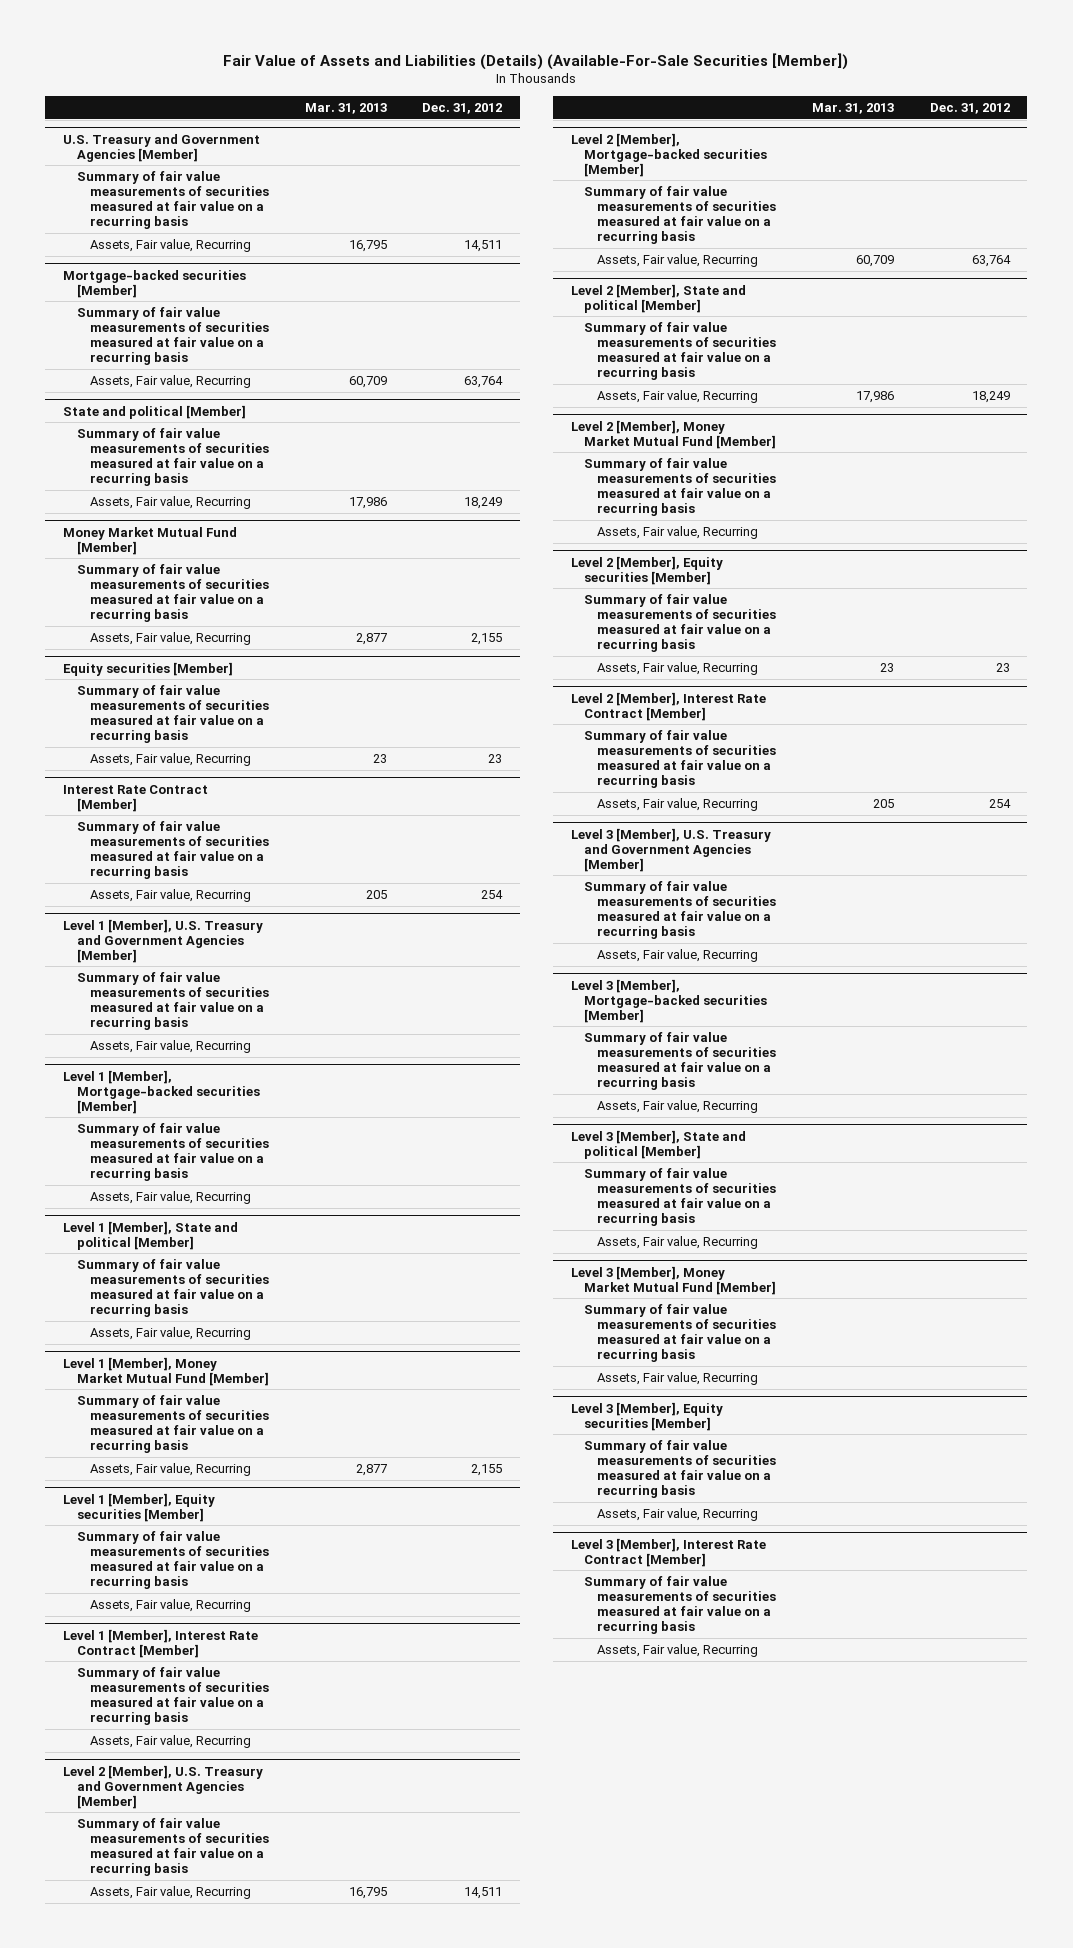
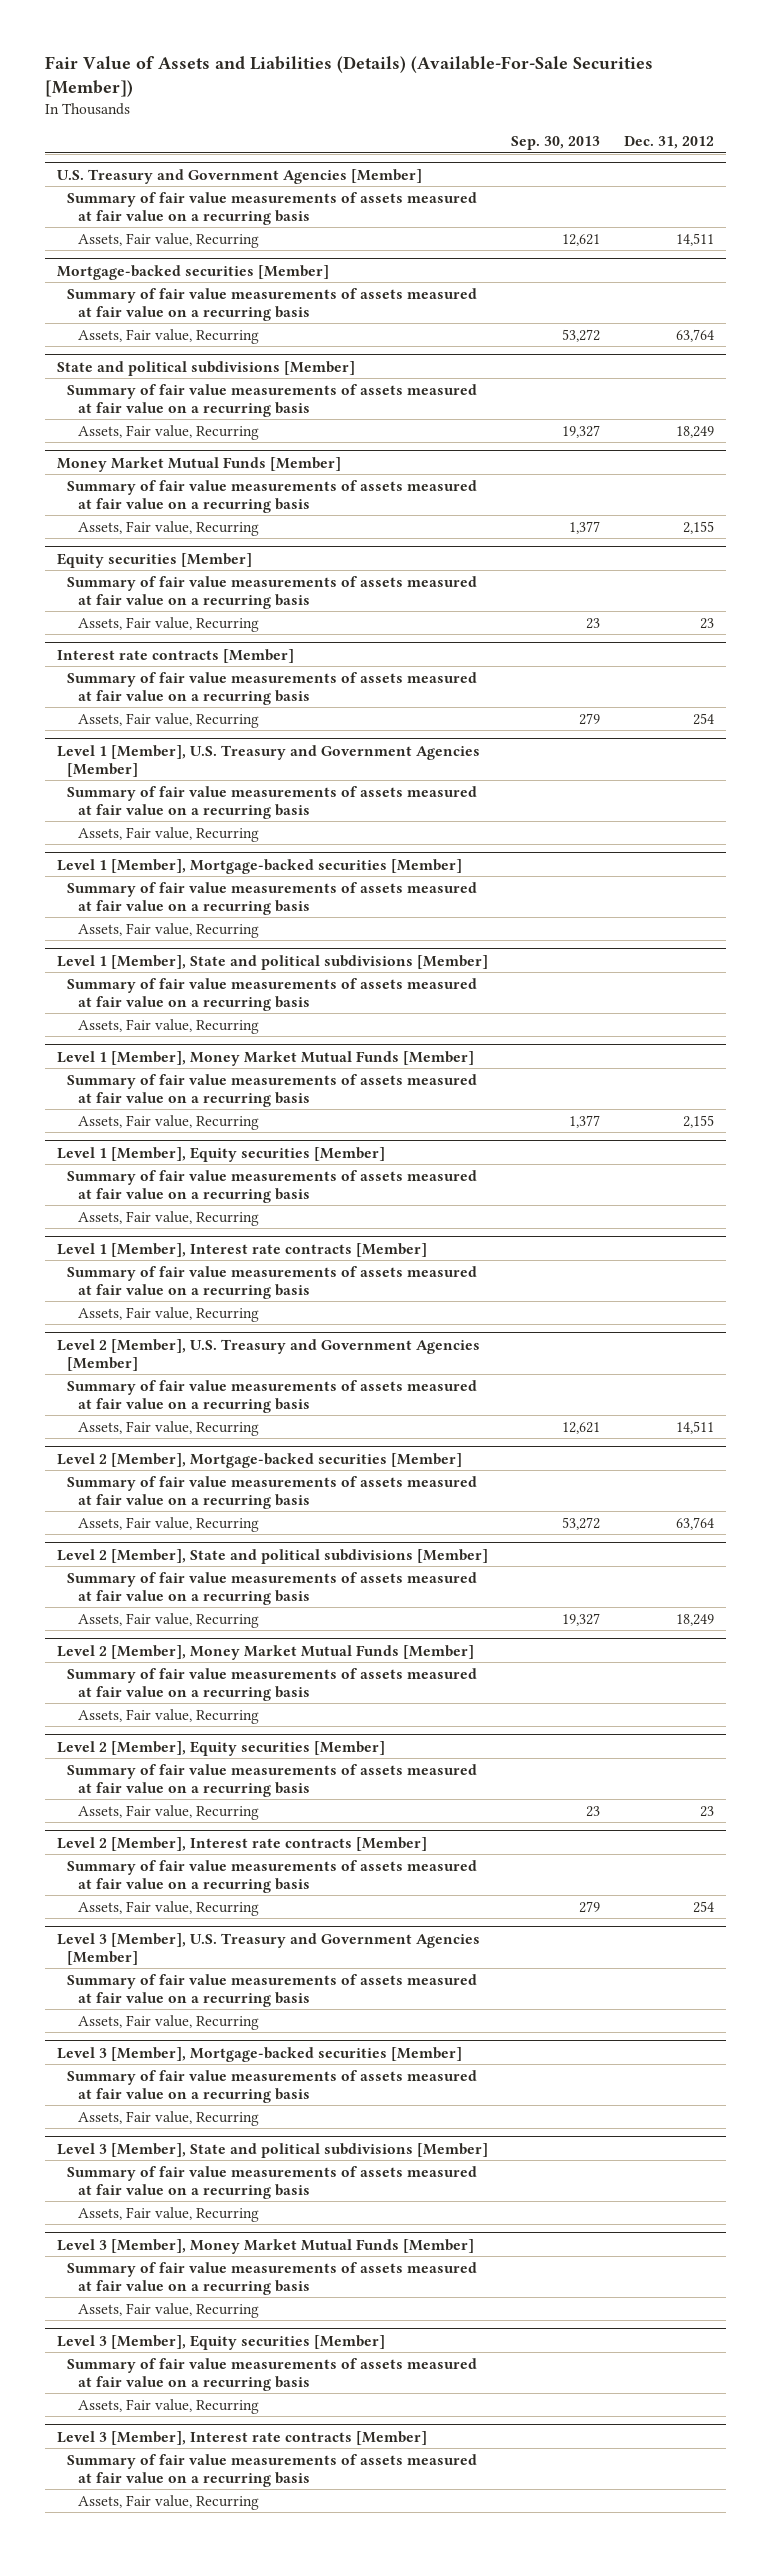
[304,103,387,115] Mar. 31, 2013 -> none
none -> [511,136,601,151] Sep. 30, 2013
[76,170,269,230] Summary of fair value measurements of securities measured at fair value on a recurring basis -> [67,191,478,225] Summary of fair value measurements of assets measured at fair value on a recurring basis
[76,306,269,366] Summary of fair value measurements of securities measured at fair value on a recurring basis -> [67,287,478,321] Summary of fair value measurements of assets measured at fair value on a recurring basis
[63,404,247,419] State and political [Member] -> [56,360,355,376] State and political subdivisions [Member]
[76,427,269,487] Summary of fair value measurements of securities measured at fair value on a recurring basis -> [67,383,478,417] Summary of fair value measurements of assets measured at fair value on a recurring basis
[63,526,238,555] Money Market Mutual Fund [Member] -> [56,456,341,472] Money Market Mutual Funds [Member]
[76,563,269,623] Summary of fair value measurements of securities measured at fair value on a recurring basis -> [67,479,478,513] Summary of fair value measurements of assets measured at fair value on a recurring basis
[76,684,269,744] Summary of fair value measurements of securities measured at fair value on a recurring basis -> [67,575,478,609] Summary of fair value measurements of assets measured at fair value on a recurring basis
[63,784,209,812] Interest Rate Contract [Member] -> [56,648,294,663] Interest rate contracts [Member]
[76,820,269,880] Summary of fair value measurements of securities measured at fair value on a recurring basis -> [67,671,478,705] Summary of fair value measurements of assets measured at fair value on a recurring basis
[76,971,269,1031] Summary of fair value measurements of securities measured at fair value on a recurring basis -> [67,785,478,819] Summary of fair value measurements of assets measured at fair value on a recurring basis
[76,1122,269,1182] Summary of fair value measurements of securities measured at fair value on a recurring basis -> [67,881,478,915] Summary of fair value measurements of assets measured at fair value on a recurring basis
[63,1220,239,1250] Level 1 [Member], State and political [Member] -> [56,954,488,970] Level 1 [Member], State and political subdivisions [Member]
[76,1258,269,1318] Summary of fair value measurements of securities measured at fair value on a recurring basis -> [67,977,478,1011] Summary of fair value measurements of assets measured at fair value on a recurring basis
[63,1356,269,1386] Level 1 [Member], Money Market Mutual Fund [Member] -> [56,1050,474,1066] Level 1 [Member], Money Market Mutual Funds [Member]
[76,1394,269,1454] Summary of fair value measurements of securities measured at fair value on a recurring basis -> [67,1073,478,1107] Summary of fair value measurements of assets measured at fair value on a recurring basis
[76,1530,269,1590] Summary of fair value measurements of securities measured at fair value on a recurring basis -> [67,1169,478,1203] Summary of fair value measurements of assets measured at fair value on a recurring basis
[63,1628,259,1658] Level 1 [Member], Interest Rate Contract [Member] -> [56,1242,427,1257] Level 1 [Member], Interest rate contracts [Member]
[76,1666,269,1726] Summary of fair value measurements of securities measured at fair value on a recurring basis -> [67,1265,478,1299] Summary of fair value measurements of assets measured at fair value on a recurring basis
[76,1817,269,1877] Summary of fair value measurements of securities measured at fair value on a recurring basis -> [67,1379,478,1413] Summary of fair value measurements of assets measured at fair value on a recurring basis
[583,185,777,245] Summary of fair value measurements of securities measured at fair value on a recurring basis -> [67,1475,478,1509] Summary of fair value measurements of assets measured at fair value on a recurring basis
[570,283,746,313] Level 2 [Member], State and political [Member] -> [56,1548,488,1564] Level 2 [Member], State and political subdivisions [Member]
[583,321,777,381] Summary of fair value measurements of securities measured at fair value on a recurring basis -> [67,1571,478,1605] Summary of fair value measurements of assets measured at fair value on a recurring basis
[570,419,776,449] Level 2 [Member], Money Market Mutual Fund [Member] -> [56,1644,474,1660] Level 2 [Member], Money Market Mutual Funds [Member]
[583,457,777,517] Summary of fair value measurements of securities measured at fair value on a recurring basis -> [67,1667,478,1701] Summary of fair value measurements of assets measured at fair value on a recurring basis
[583,593,777,653] Summary of fair value measurements of securities measured at fair value on a recurring basis -> [67,1763,478,1797] Summary of fair value measurements of assets measured at fair value on a recurring basis
[570,691,766,721] Level 2 [Member], Interest Rate Contract [Member] -> [56,1836,427,1851] Level 2 [Member], Interest rate contracts [Member]
[583,729,777,789] Summary of fair value measurements of securities measured at fair value on a recurring basis -> [67,1859,478,1893] Summary of fair value measurements of assets measured at fair value on a recurring basis
[583,880,777,940] Summary of fair value measurements of securities measured at fair value on a recurring basis -> [67,1973,478,2007] Summary of fair value measurements of assets measured at fair value on a recurring basis
[583,1031,777,1091] Summary of fair value measurements of securities measured at fair value on a recurring basis -> [67,2069,478,2103] Summary of fair value measurements of assets measured at fair value on a recurring basis
[570,1129,746,1159] Level 3 [Member], State and political [Member] -> [56,2142,488,2158] Level 3 [Member], State and political subdivisions [Member]
[583,1167,777,1227] Summary of fair value measurements of securities measured at fair value on a recurring basis -> [67,2165,478,2199] Summary of fair value measurements of assets measured at fair value on a recurring basis
[570,1265,776,1295] Level 3 [Member], Money Market Mutual Fund [Member] -> [56,2238,474,2254] Level 3 [Member], Money Market Mutual Funds [Member]
[583,1303,777,1363] Summary of fair value measurements of securities measured at fair value on a recurring basis -> [67,2261,478,2295] Summary of fair value measurements of assets measured at fair value on a recurring basis
[583,1439,777,1499] Summary of fair value measurements of securities measured at fair value on a recurring basis -> [67,2357,478,2391] Summary of fair value measurements of assets measured at fair value on a recurring basis
[570,1537,766,1567] Level 3 [Member], Interest Rate Contract [Member] -> [56,2430,427,2445] Level 3 [Member], Interest rate contracts [Member]
[583,1575,777,1635] Summary of fair value measurements of securities measured at fair value on a recurring basis -> [67,2453,478,2487] Summary of fair value measurements of assets measured at fair value on a recurring basis

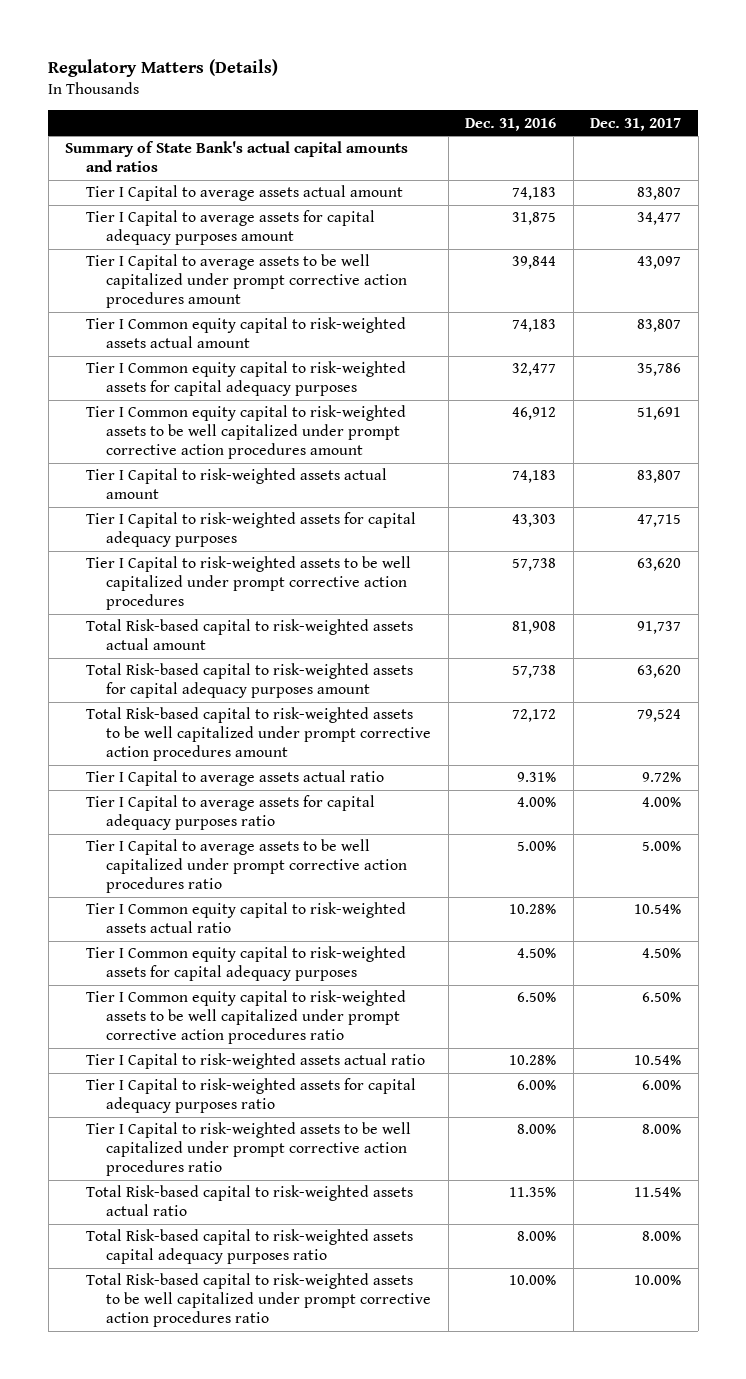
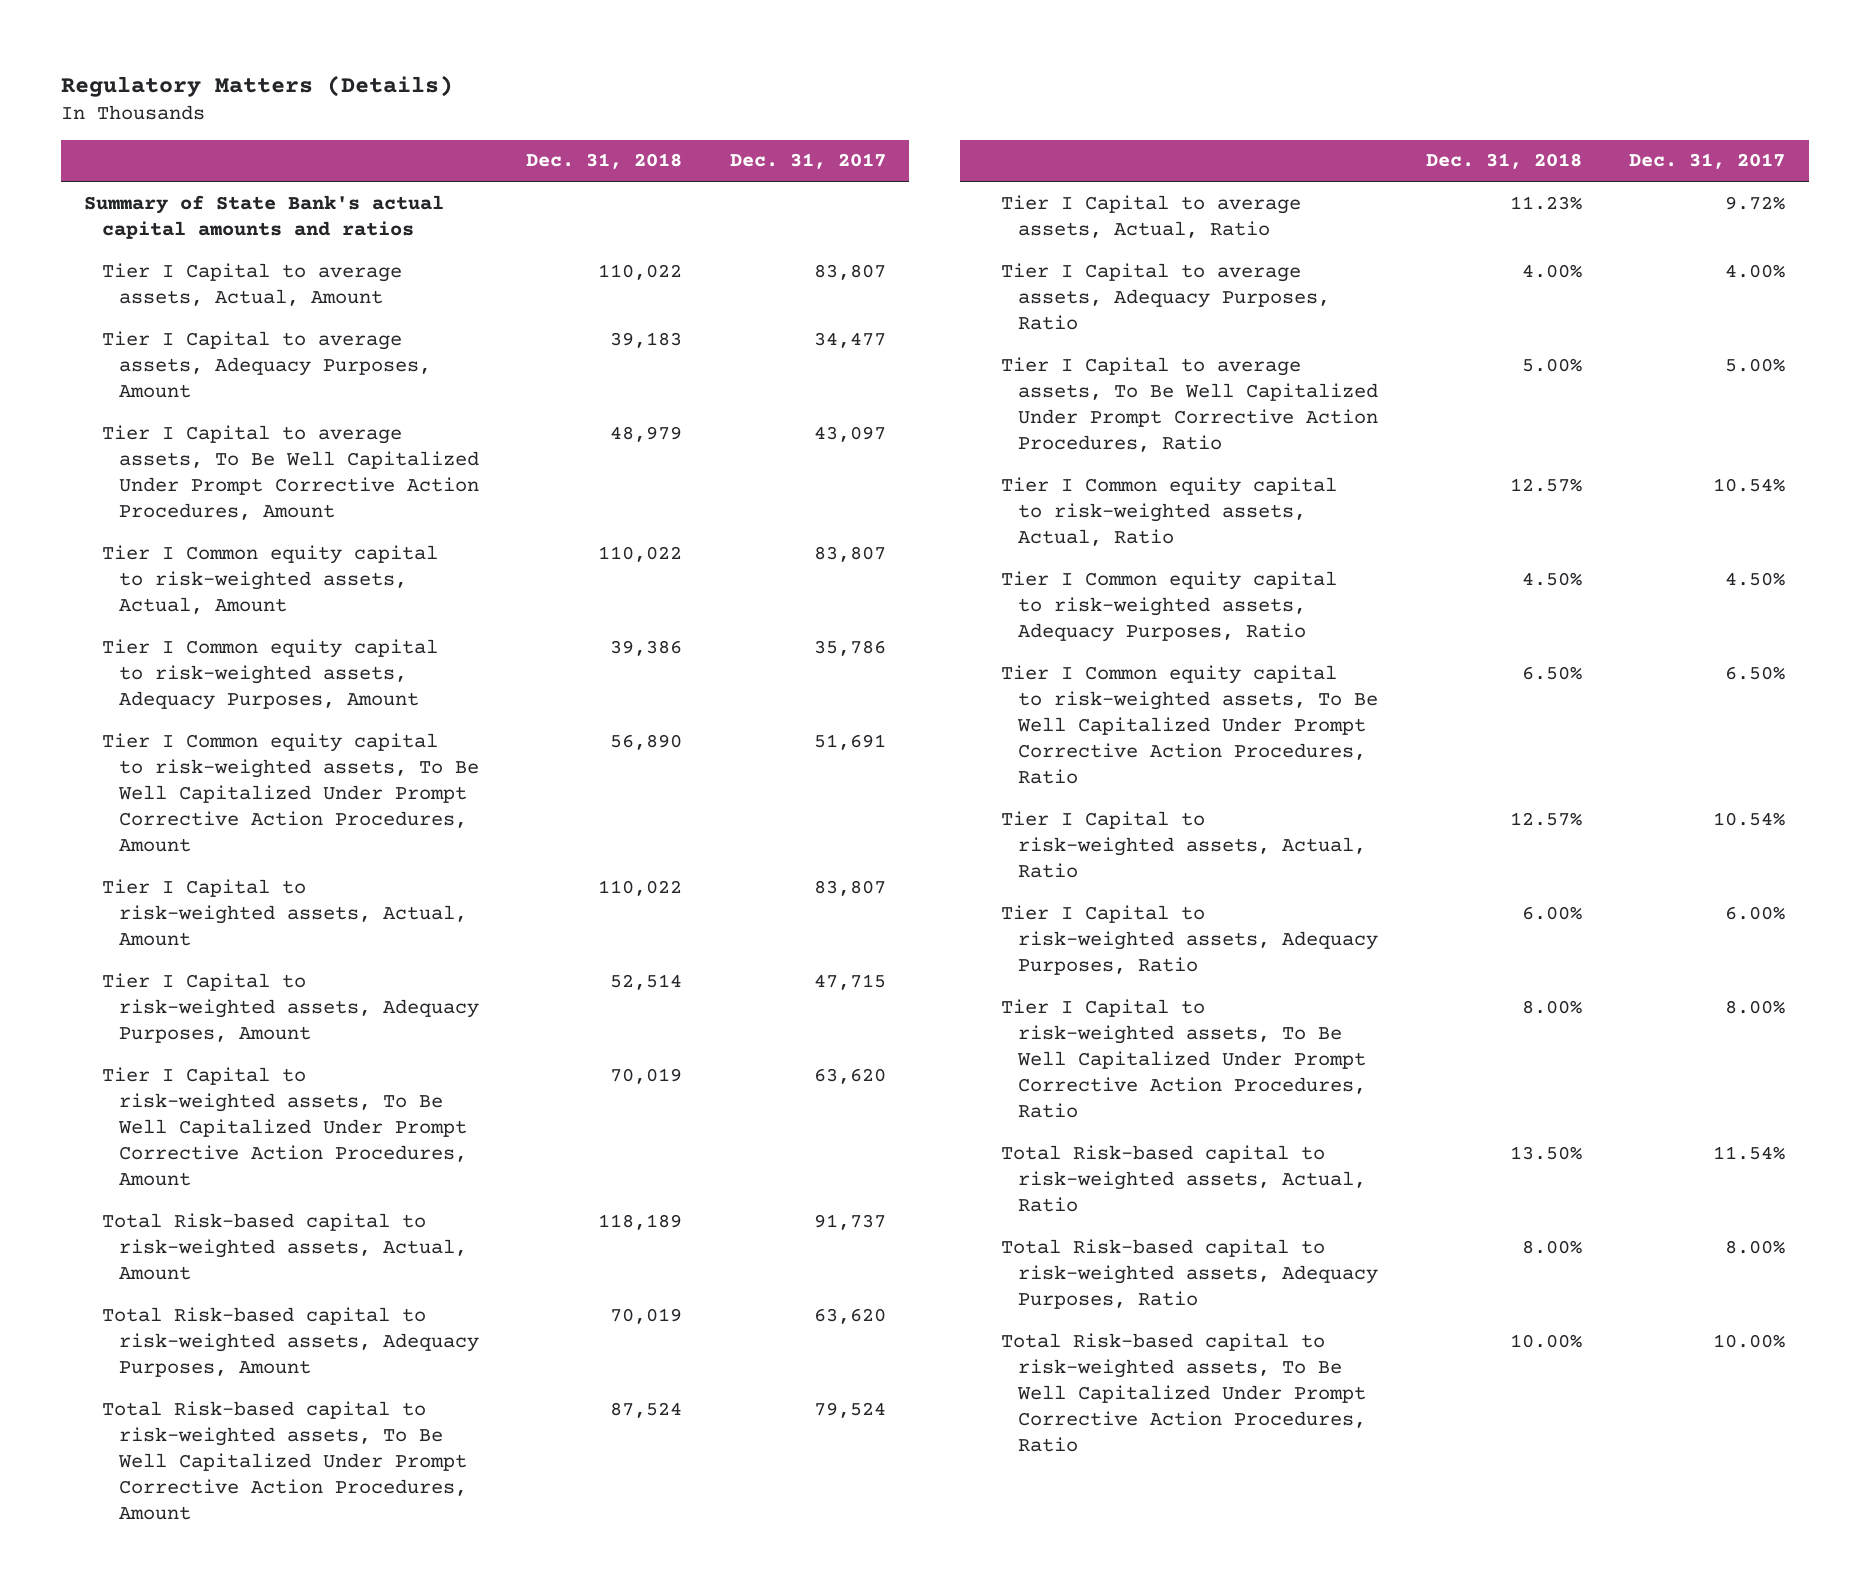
[465,117,557,131] Dec. 31, 2016 -> none
none -> [526,153,683,170] Dec. 31, 2018
[85,185,403,202] Tier I Capital to average assets actual amount -> [101,262,402,306] Tier I Capital to average assets, Actual, Amount
[85,210,375,246] Tier I Capital to average assets for capital adequacy purposes amount -> [101,330,431,398] Tier I Capital to average assets, Adequacy Purposes, Amount
[85,254,408,309] Tier I Capital to average assets to be well capitalized under prompt corrective action procedures amount -> [101,424,479,520] Tier I Capital to average assets, To Be Well Capitalized Under Prompt Corrective Action Procedures, Amount
[85,317,406,349] Tier I Common equity capital to risk-weighted assets actual amount -> [101,544,438,614] Tier I Common equity capital to risk-weighted assets, Actual, Amount
[85,361,406,397] Tier I Common equity capital to risk-weighted assets for capital adequacy purposes -> [101,638,438,710] Tier I Common equity capital to risk-weighted assets, Adequacy Purposes, Amount
[85,405,406,460] Tier I Common equity capital to risk-weighted assets to be well capitalized under prompt corrective action procedures amount -> [101,732,479,852] Tier I Common equity capital to risk-weighted assets, To Be Well Capitalized Under Prompt Corrective Action Procedures, Amount
[85,468,387,500] Tier I Capital to risk-weighted assets actual amount -> [101,878,467,946] Tier I Capital to risk-weighted assets, Actual, Amount
[85,512,416,548] Tier I Capital to risk-weighted assets for capital adequacy purposes -> [101,972,479,1043] Tier I Capital to risk-weighted assets, Adequacy Purposes, Amount
[85,556,411,611] Tier I Capital to risk-weighted assets to be well capitalized under prompt corrective action procedures -> [101,1066,467,1186] Tier I Capital to risk-weighted assets, To Be Well Capitalized Under Prompt Corrective Action Procedures, Amount
[85,619,413,651] Total Risk-based capital to risk-weighted assets actual amount -> [101,1212,467,1280] Total Risk-based capital to risk-weighted assets, Actual, Amount
[85,663,413,699] Total Risk-based capital to risk-weighted assets for capital adequacy purposes amount -> [101,1306,479,1377] Total Risk-based capital to risk-weighted assets, Adequacy Purposes, Amount
[85,707,432,762] Total Risk-based capital to risk-weighted assets to be well capitalized under prompt corrective action procedures amount -> [101,1400,467,1520] Total Risk-based capital to risk-weighted assets, To Be Well Capitalized Under Prompt Corrective Action Procedures, Amount
[85,770,384,787] Tier I Capital to average assets actual ratio -> [1000,194,1301,238] Tier I Capital to average assets, Actual, Ratio
[85,795,375,831] Tier I Capital to average assets for capital adequacy purposes ratio -> [1000,262,1331,330] Tier I Capital to average assets, Adequacy Purposes, Ratio
[85,839,408,894] Tier I Capital to average assets to be well capitalized under prompt corrective action procedures ratio -> [1000,356,1379,452] Tier I Capital to average assets, To Be Well Capitalized Under Prompt Corrective Action Procedures, Ratio
[85,902,406,934] Tier I Common equity capital to risk-weighted assets actual ratio -> [1000,476,1337,546] Tier I Common equity capital to risk-weighted assets, Actual, Ratio
[85,946,406,982] Tier I Common equity capital to risk-weighted assets for capital adequacy purposes -> [1000,570,1337,642] Tier I Common equity capital to risk-weighted assets, Adequacy Purposes, Ratio
[85,990,406,1045] Tier I Common equity capital to risk-weighted assets to be well capitalized under prompt corrective action procedures ratio -> [1000,664,1379,784] Tier I Common equity capital to risk-weighted assets, To Be Well Capitalized Under Prompt Corrective Action Procedures, Ratio
[85,1053,425,1070] Tier I Capital to risk-weighted assets actual ratio -> [1000,810,1367,878] Tier I Capital to risk-weighted assets, Actual, Ratio
[85,1078,416,1114] Tier I Capital to risk-weighted assets for capital adequacy purposes ratio -> [1000,904,1379,975] Tier I Capital to risk-weighted assets, Adequacy Purposes, Ratio
[85,1122,411,1177] Tier I Capital to risk-weighted assets to be well capitalized under prompt corrective action procedures ratio -> [1000,998,1367,1118] Tier I Capital to risk-weighted assets, To Be Well Capitalized Under Prompt Corrective Action Procedures, Ratio
[85,1185,413,1217] Total Risk-based capital to risk-weighted assets actual ratio -> [1000,1144,1367,1212] Total Risk-based capital to risk-weighted assets, Actual, Ratio
[85,1229,413,1265] Total Risk-based capital to risk-weighted assets capital adequacy purposes ratio -> [1000,1238,1379,1309] Total Risk-based capital to risk-weighted assets, Adequacy Purposes, Ratio
[85,1273,432,1328] Total Risk-based capital to risk-weighted assets to be well capitalized under prompt corrective action procedures ratio -> [1000,1332,1367,1452] Total Risk-based capital to risk-weighted assets, To Be Well Capitalized Under Prompt Corrective Action Procedures, Ratio

